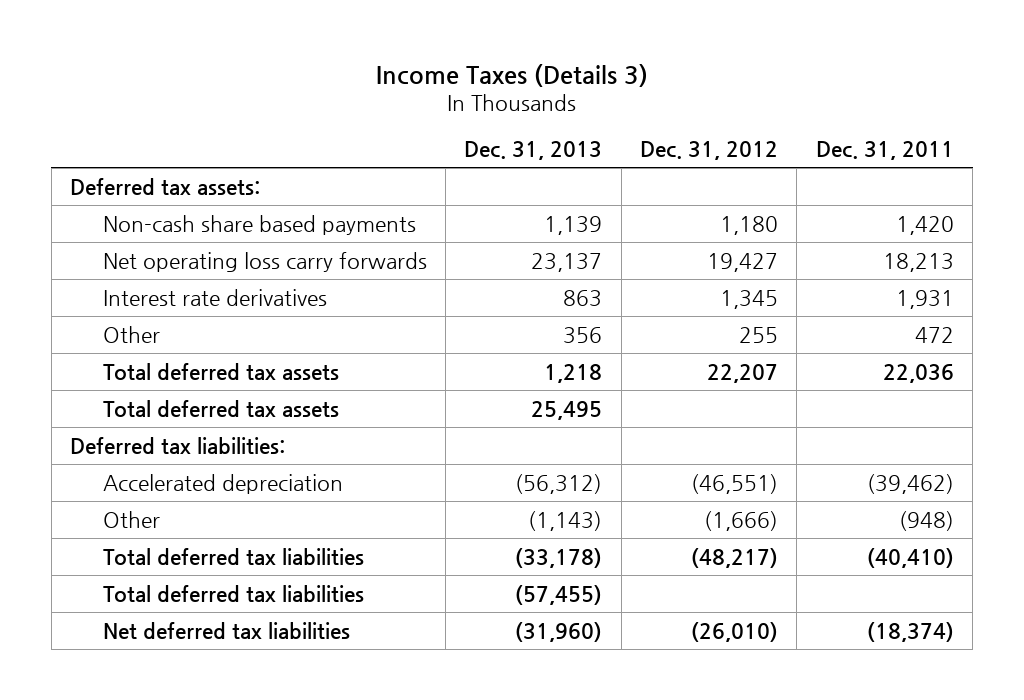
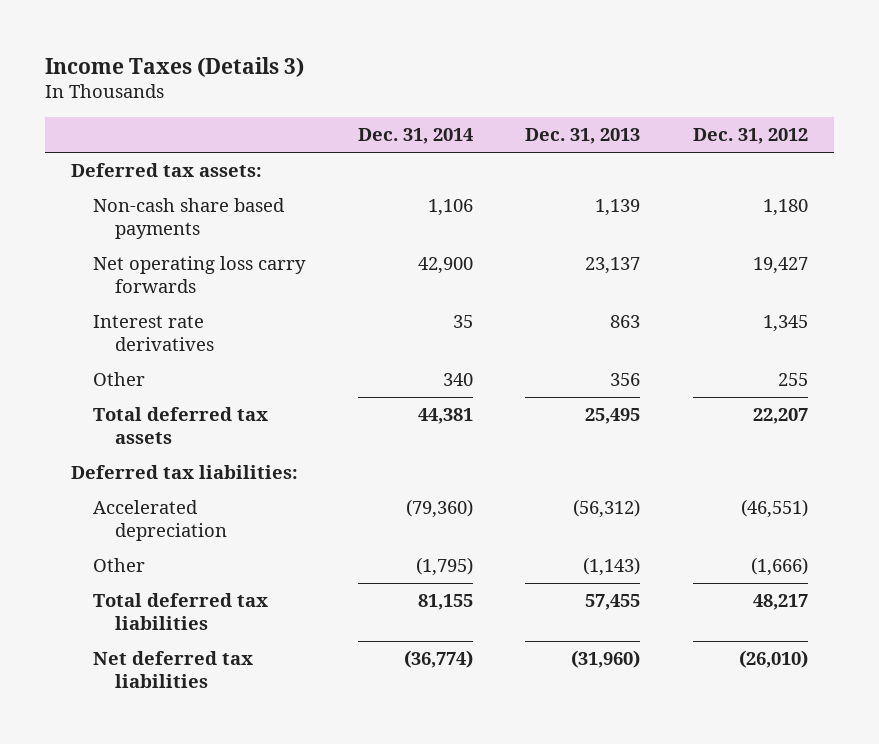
[815,141,954,161] Dec. 31, 2011 -> none
none -> [357,128,473,145] Dec. 31, 2014
[102,399,339,417] Total deferred tax assets -> none
[544,363,603,383] 1,218 -> [585,408,641,425] 25,495
[102,584,364,602] Total deferred tax liabilities -> none
[515,547,603,568] (33,178) -> [585,594,641,611] 57,455
[691,547,779,568] (48,217) -> [752,594,808,611] 48,217

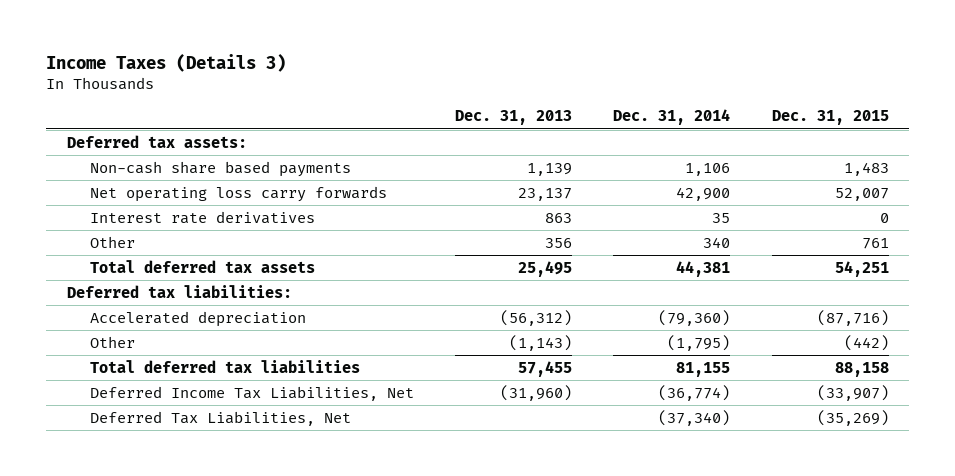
[692,128,808,145] Dec. 31, 2012 -> none
none -> [771,110,889,126] Dec. 31, 2015
[92,651,253,688] Net deferred tax liabilities -> [89,385,414,401] Deferred Income Tax Liabilities, Net
none -> [89,410,351,426] Deferred Tax Liabilities, Net

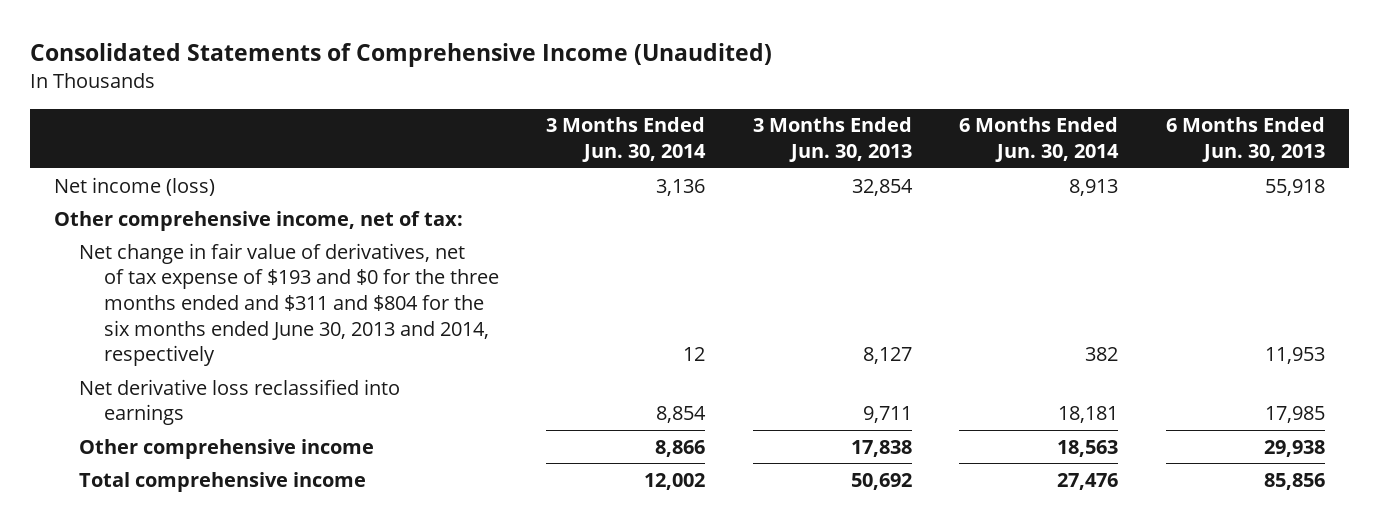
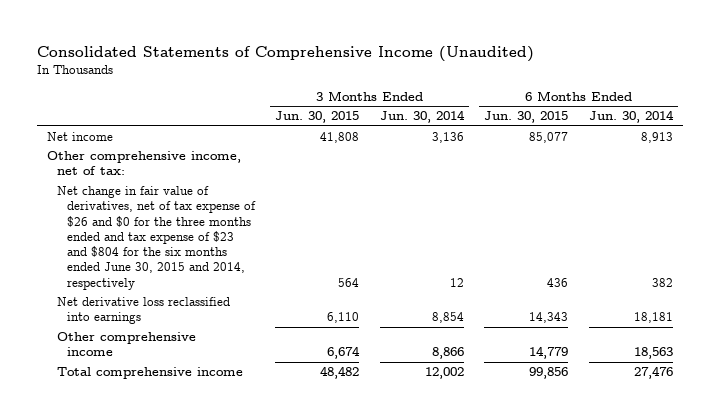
[752,117,912,163] 3 Months Ended Jun. 30, 2013 -> none
[1165,117,1325,163] 6 Months Ended Jun. 30, 2013 -> none
none -> [275,111,360,124] Jun. 30, 2015
none -> [484,111,569,124] Jun. 30, 2015
[53,176,215,196] Net income (loss) -> [47,132,114,142] Net income
[78,242,500,367] Net change in fair value of derivatives, net of tax expense of $193 and $0 for the three months ended and $311 and $804 for the six months ended June 30, 2013 and 2014, respectively -> [56,186,256,290] Net change in fair value of derivatives, net of tax expense of $26 and $0 for the three months ended and tax expense of $23 and $804 for the six months ended June 30, 2015 and 2014, respectively

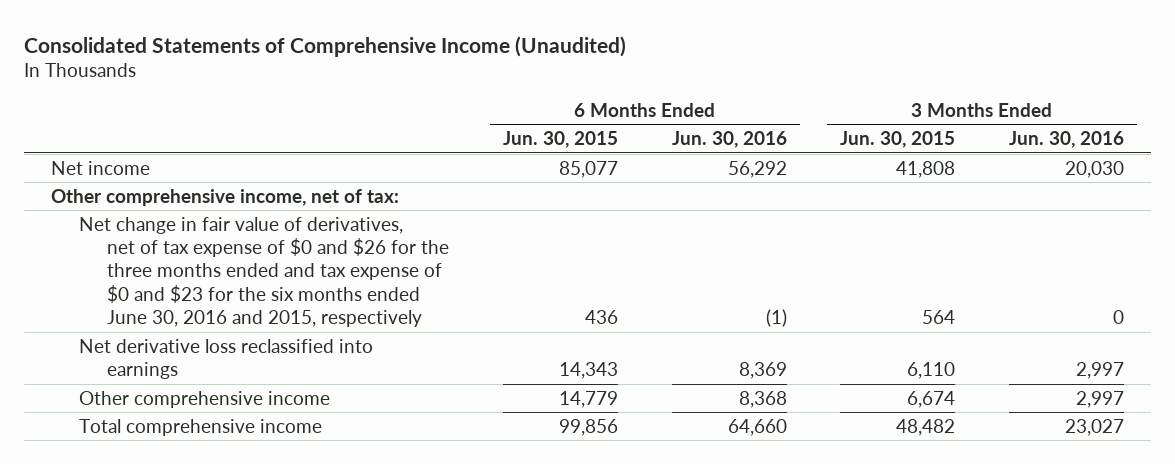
[379,110,465,124] Jun. 30, 2014 -> none
[588,110,674,124] Jun. 30, 2014 -> none
none -> [671,130,787,148] Jun. 30, 2016
none -> [1008,130,1124,148] Jun. 30, 2016
[56,186,256,290] Net change in fair value of derivatives, net of tax expense of $26 and $0 for the three months ended and tax expense of $23 and $804 for the six months ended June 30, 2015 and 2014, respectively -> [79,216,450,328] Net change in fair value of derivatives, net of tax expense of $0 and $26 for the three months ended and tax expense of $0 and $23 for the six months ended June 30, 2016 and 2015, respectively

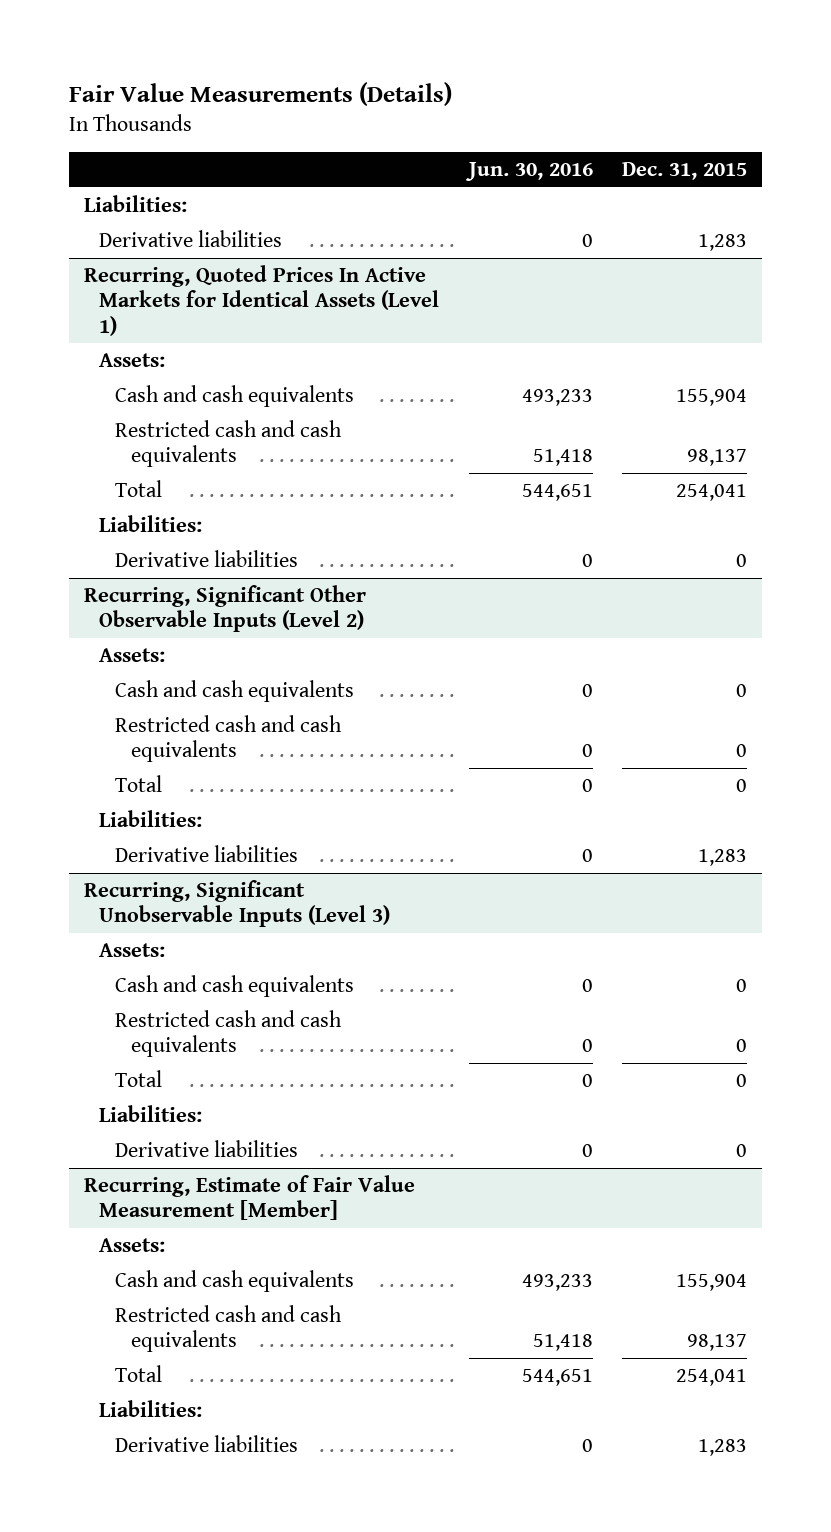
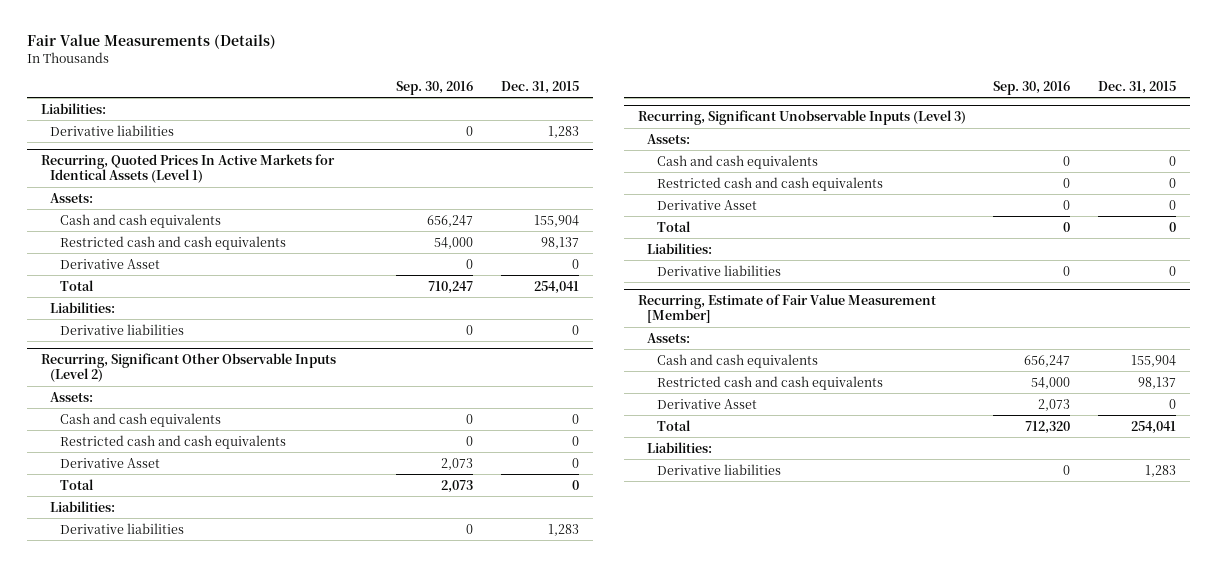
[464,162,593,182] Jun. 30, 2016 -> none
none -> [396,80,474,95] Sep. 30, 2016
none -> [59,258,160,269] Derivative Asset
none -> [59,457,160,468] Derivative Asset
none -> [656,199,757,210] Derivative Asset
none -> [656,398,757,409] Derivative Asset

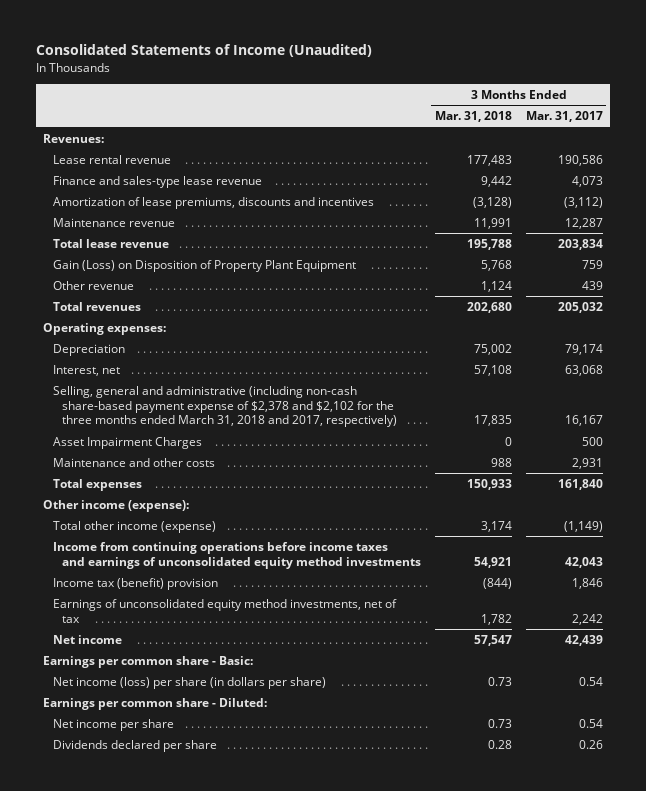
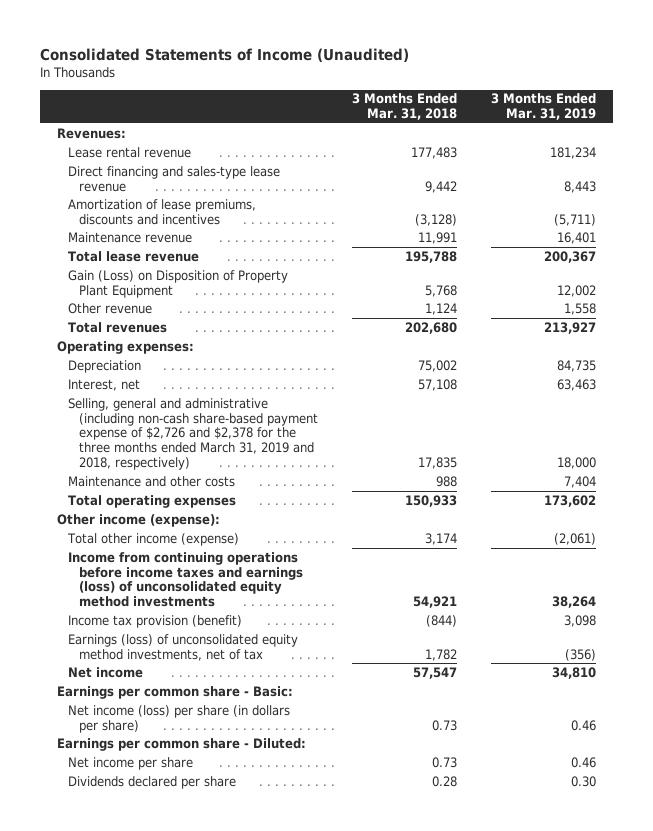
[525,111,603,123] Mar. 31, 2017 -> none
none -> [490,93,596,121] 3 Months Ended Mar. 31, 2019
[52,176,262,189] Finance and sales-type lease revenue -> [68,165,281,192] Direct financing and sales-type lease revenue
[52,437,202,450] Asset Impairment Charges -> none
[52,386,397,428] Selling, general and administrative (including non-cash share-based payment expense of $2,378 and $2,102 for the three months ended March 31, 2018 and 2017, respectively) -> [68,397,318,471] Selling, general and administrative (including non-cash share-based payment expense of $2,726 and $2,378 for the three months ended March 31, 2019 and 2018, respectively)
[52,479,142,492] Total expenses -> [68,494,237,508] Total operating expenses
[52,542,421,569] Income from continuing operations before income taxes and earnings of unconsolidated equity method investments -> [68,551,303,608] Income from continuing operations before income taxes and earnings (loss) of unconsolidated equity method investments
[52,578,218,591] Income tax (benefit) provision -> [68,614,243,628] Income tax provision (benefit)
[52,599,397,623] Earnings of unconsolidated equity method investments, net of tax -> [68,633,299,661] Earnings (loss) of unconsolidated equity method investments, net of tax

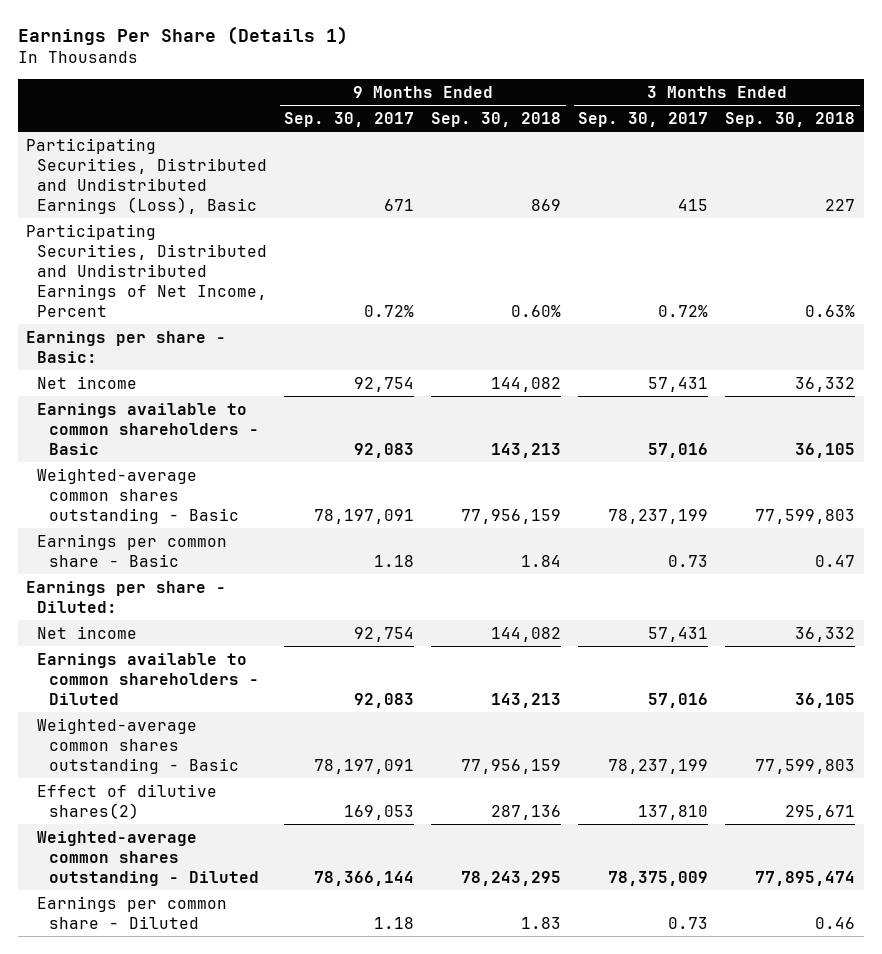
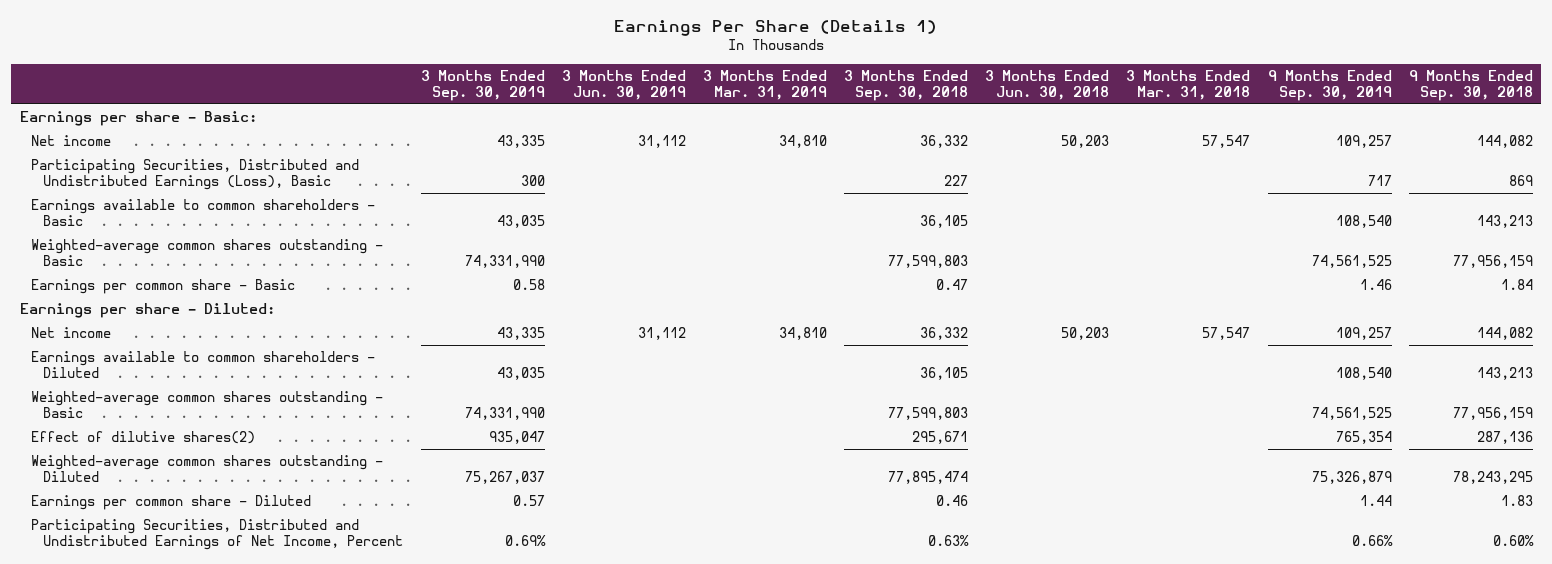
[284,112,415,128] Sep. 30, 2017 -> none
[578,112,709,128] Sep. 30, 2017 -> none
none -> [420,69,545,102] 3 Months Ended Sep. 30, 2019
none -> [561,69,686,101] 3 Months Ended Jun. 30, 2019
none -> [702,69,827,101] 3 Months Ended Mar. 31, 2019
none -> [985,69,1110,101] 3 Months Ended Jun. 30, 2018
none -> [1126,69,1251,101] 3 Months Ended Mar. 31, 2018
none -> [1267,69,1392,102] 9 Months Ended Sep. 30, 2019
[26,137,268,214] Participating Securities, Distributed and Undistributed Earnings (Loss), Basic -> [31,159,360,191] Participating Securities, Distributed and Undistributed Earnings (Loss), Basic
[26,223,268,317] Participating Securities, Distributed and Undistributed Earnings of Net Income, Percent -> [31,519,404,551] Participating Securities, Distributed and Undistributed Earnings of Net Income, Percent

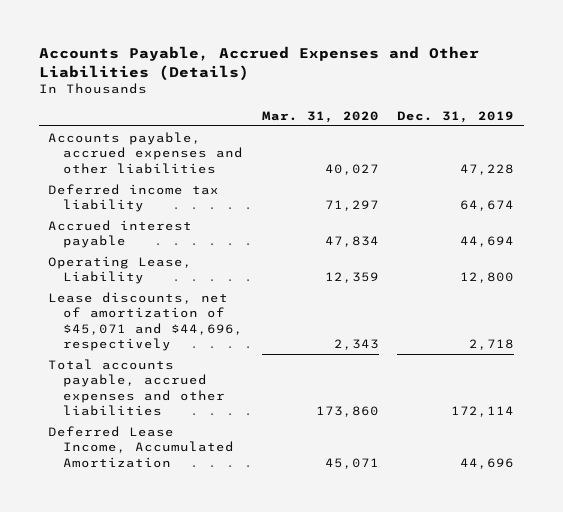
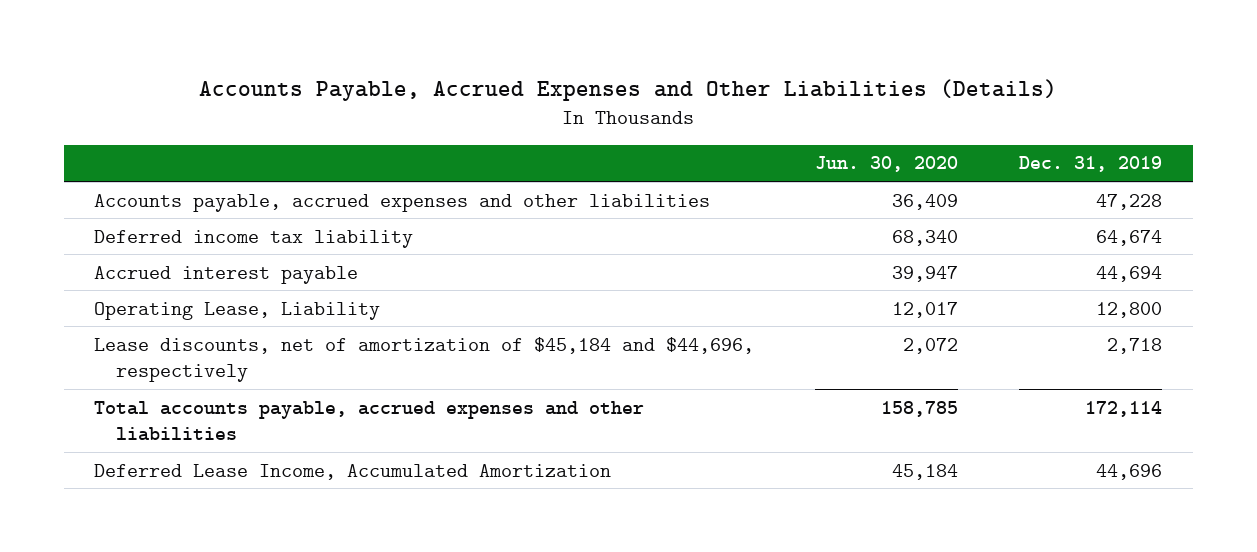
[261,110,379,123] Mar. 31, 2020 -> none
none -> [815,156,959,173] Jun. 30, 2020
[48,291,244,352] Lease discounts, net of amortization of $45,071 and $44,696, respectively -> [94,336,755,383] Lease discounts, net of amortization of $45,184 and $44,696, respectively

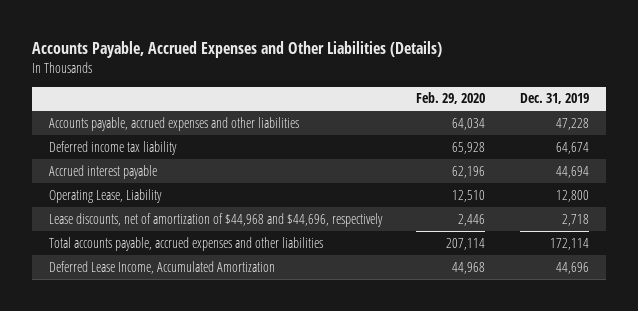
[815,156,959,173] Jun. 30, 2020 -> none
none -> [416,92,486,105] Feb. 29, 2020
[94,336,755,383] Lease discounts, net of amortization of $45,184 and $44,696, respectively -> [49,212,384,227] Lease discounts, net of amortization of $44,968 and $44,696, respectively

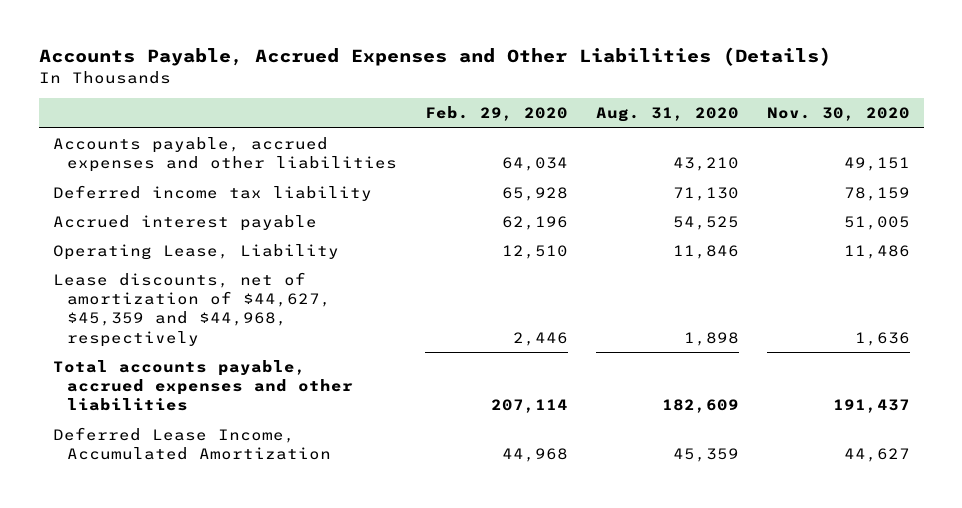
[519,93,589,105] Dec. 31, 2019 -> none
none -> [595,107,739,123] Aug. 31, 2020
none -> [766,107,910,122] Nov. 30, 2020
[49,212,384,227] Lease discounts, net of amortization of $44,968 and $44,696, respectively -> [52,272,331,347] Lease discounts, net of amortization of $44,627, $45,359 and $44,968, respectively

